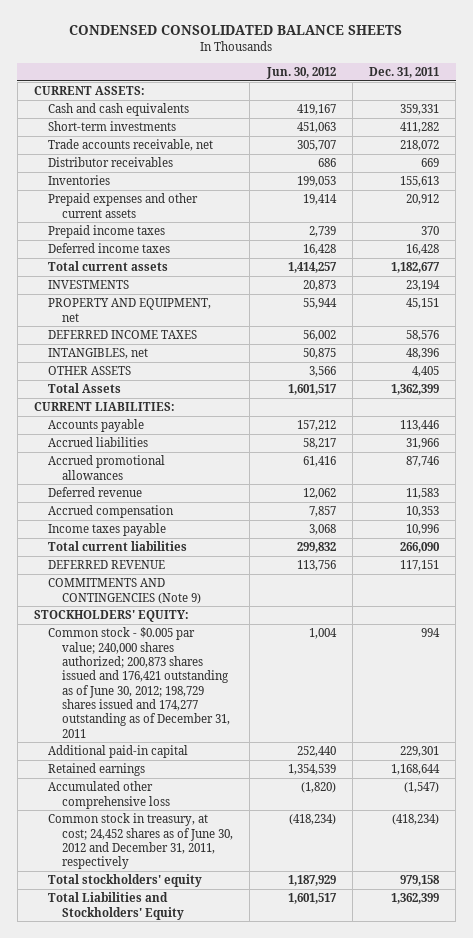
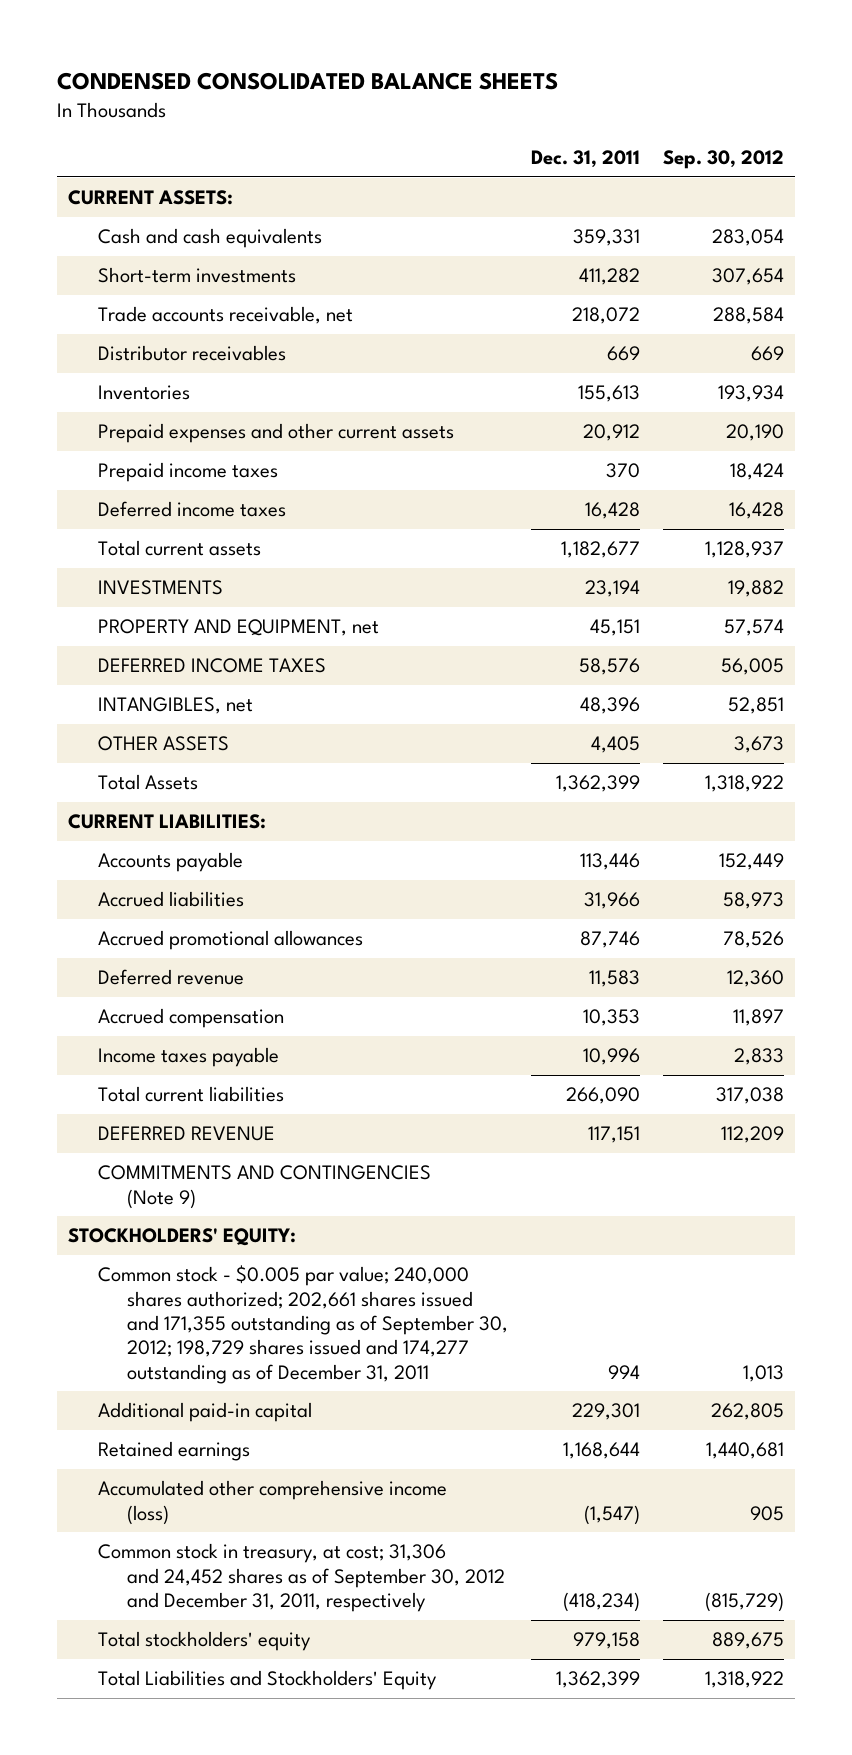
[265,67,336,80] Jun. 30, 2012 -> none
none -> [662,150,784,170] Sep. 30, 2012
[47,627,231,738] Common stock - $0.005 par value; 240,000 shares authorized; 200,873 shares issued and 176,421 outstanding as of June 30, 2012; 198,729 shares issued and 174,277 outstanding as of December 31, 2011 -> [97,1265,508,1384] Common stock - $0.005 par value; 240,000 shares authorized; 202,661 shares issued and 171,355 outstanding as of September 30, 2012; 198,729 shares issued and 174,277 outstanding as of December 31, 2011
[47,781,171,809] Accumulated other comprehensive loss -> [97,1480,447,1525] Accumulated other comprehensive income (loss)
[47,813,234,870] Common stock in treasury, at cost; 24,452 shares as of June 30, 2012 and December 31, 2011, respectively -> [97,1543,505,1613] Common stock in treasury, at cost; 31,306 and 24,452 shares as of September 30, 2012 and December 31, 2011, respectively

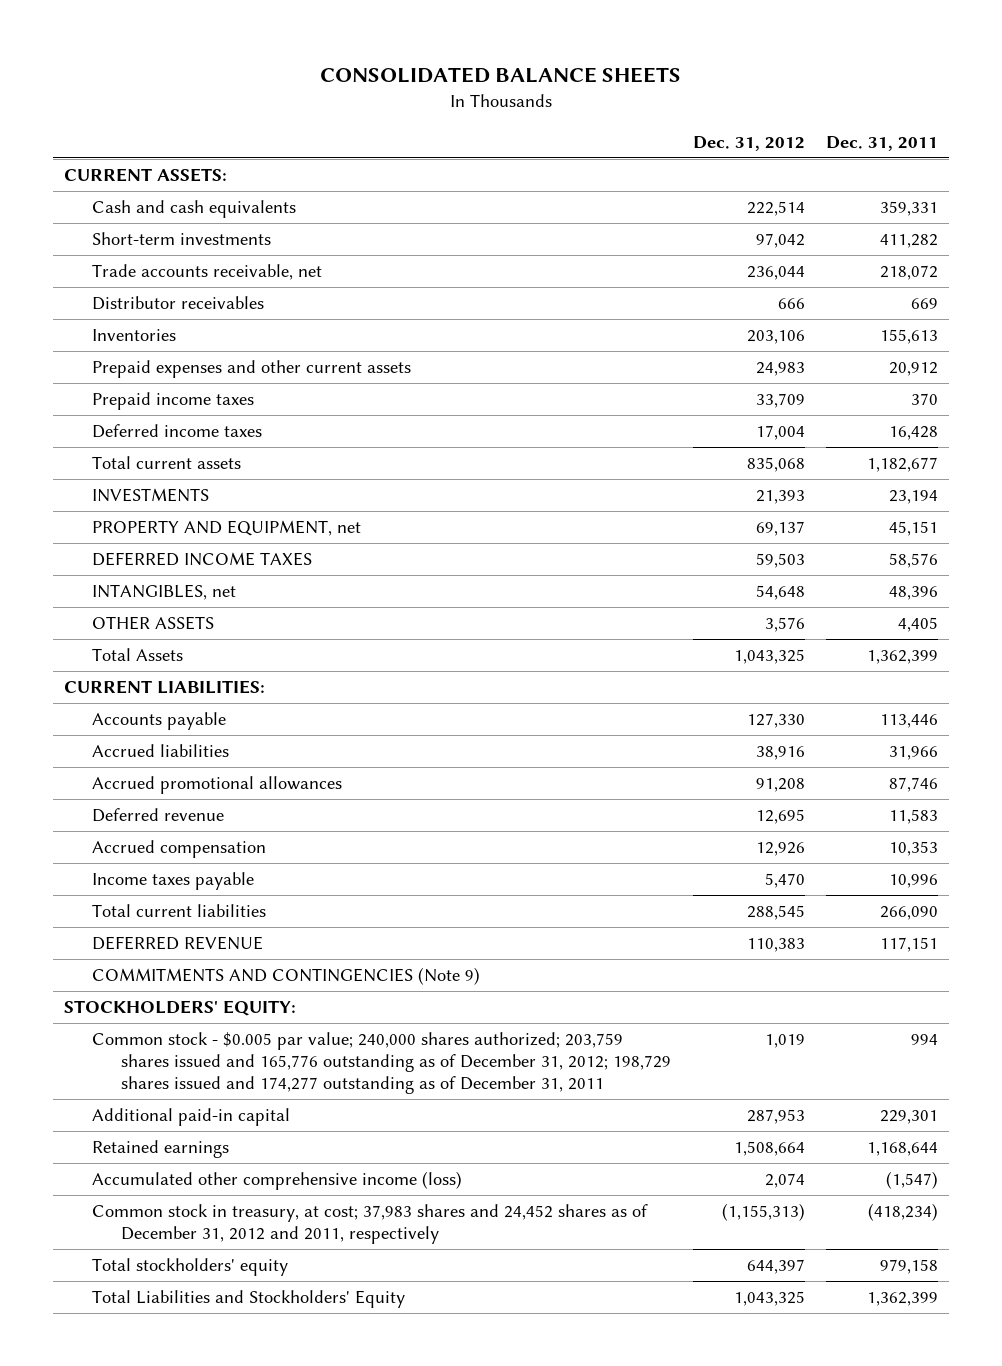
[56,72,558,91] CONDENSED CONSOLIDATED BALANCE SHEETS -> [320,67,682,84] CONSOLIDATED BALANCE SHEETS
[662,150,784,170] Sep. 30, 2012 -> none
none -> [692,135,805,151] Dec. 31, 2012
[97,1265,508,1384] Common stock - $0.005 par value; 240,000 shares authorized; 202,661 shares issued and 171,355 outstanding as of September 30, 2012; 198,729 shares issued and 174,277 outstanding as of December 31, 2011 -> [92,1031,671,1095] Common stock - $0.005 par value; 240,000 shares authorized; 203,759 shares issued and 165,776 outstanding as of December 31, 2012; 198,729 shares issued and 174,277 outstanding as of December 31, 2011
[97,1543,505,1613] Common stock in treasury, at cost; 31,306 and 24,452 shares as of September 30, 2012 and December 31, 2011, respectively -> [92,1203,649,1245] Common stock in treasury, at cost; 37,983 shares and 24,452 shares as of December 31, 2012 and 2011, respectively

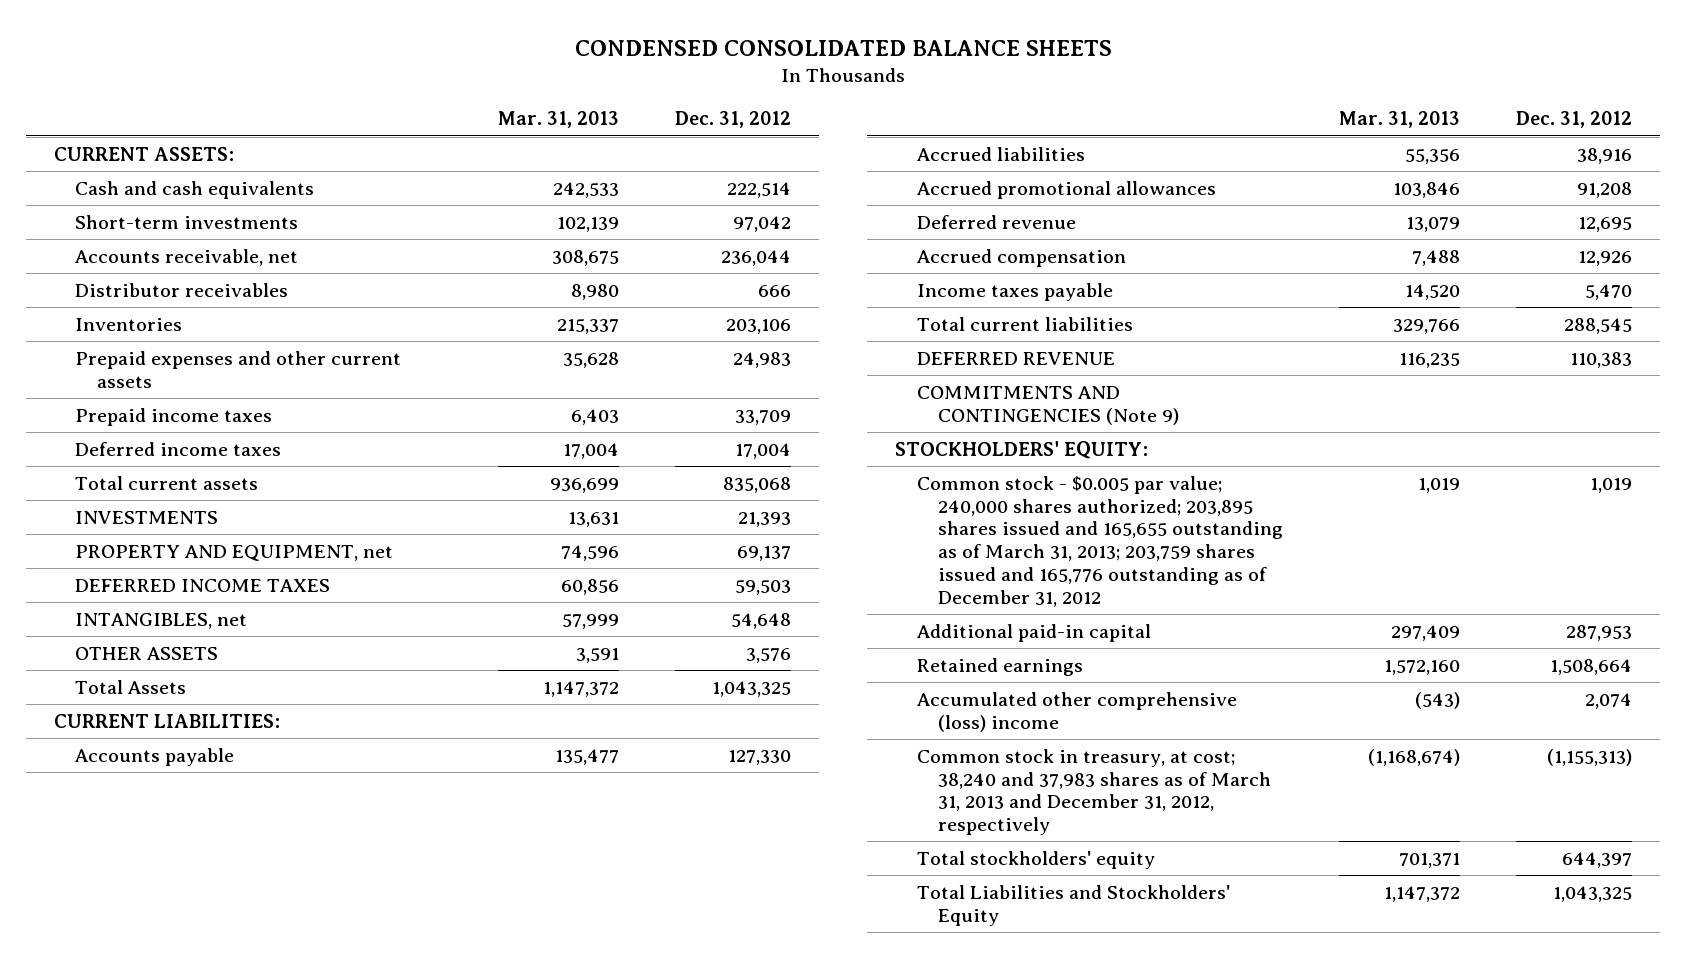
[320,67,682,84] CONSOLIDATED BALANCE SHEETS -> [575,39,1113,56] CONDENSED CONSOLIDATED BALANCE SHEETS
[826,135,939,151] Dec. 31, 2011 -> none
none -> [497,111,619,129] Mar. 31, 2013
[92,263,323,280] Trade accounts receivable, net -> [75,248,299,266] Accounts receivable, net
[92,1031,671,1095] Common stock - $0.005 par value; 240,000 shares authorized; 203,759 shares issued and 165,776 outstanding as of December 31, 2012; 198,729 shares issued and 174,277 outstanding as of December 31, 2011 -> [916,475,1284,607] Common stock - $0.005 par value; 240,000 shares authorized; 203,895 shares issued and 165,655 outstanding as of March 31, 2013; 203,759 shares issued and 165,776 outstanding as of December 31, 2012
[92,1170,463,1190] Accumulated other comprehensive income (loss) -> [916,691,1237,732] Accumulated other comprehensive (loss) income
[92,1203,649,1245] Common stock in treasury, at cost; 37,983 shares and 24,452 shares as of December 31, 2012 and 2011, respectively -> [916,748,1272,836] Common stock in treasury, at cost; 38,240 and 37,983 shares as of March 31, 2013 and December 31, 2012, respectively

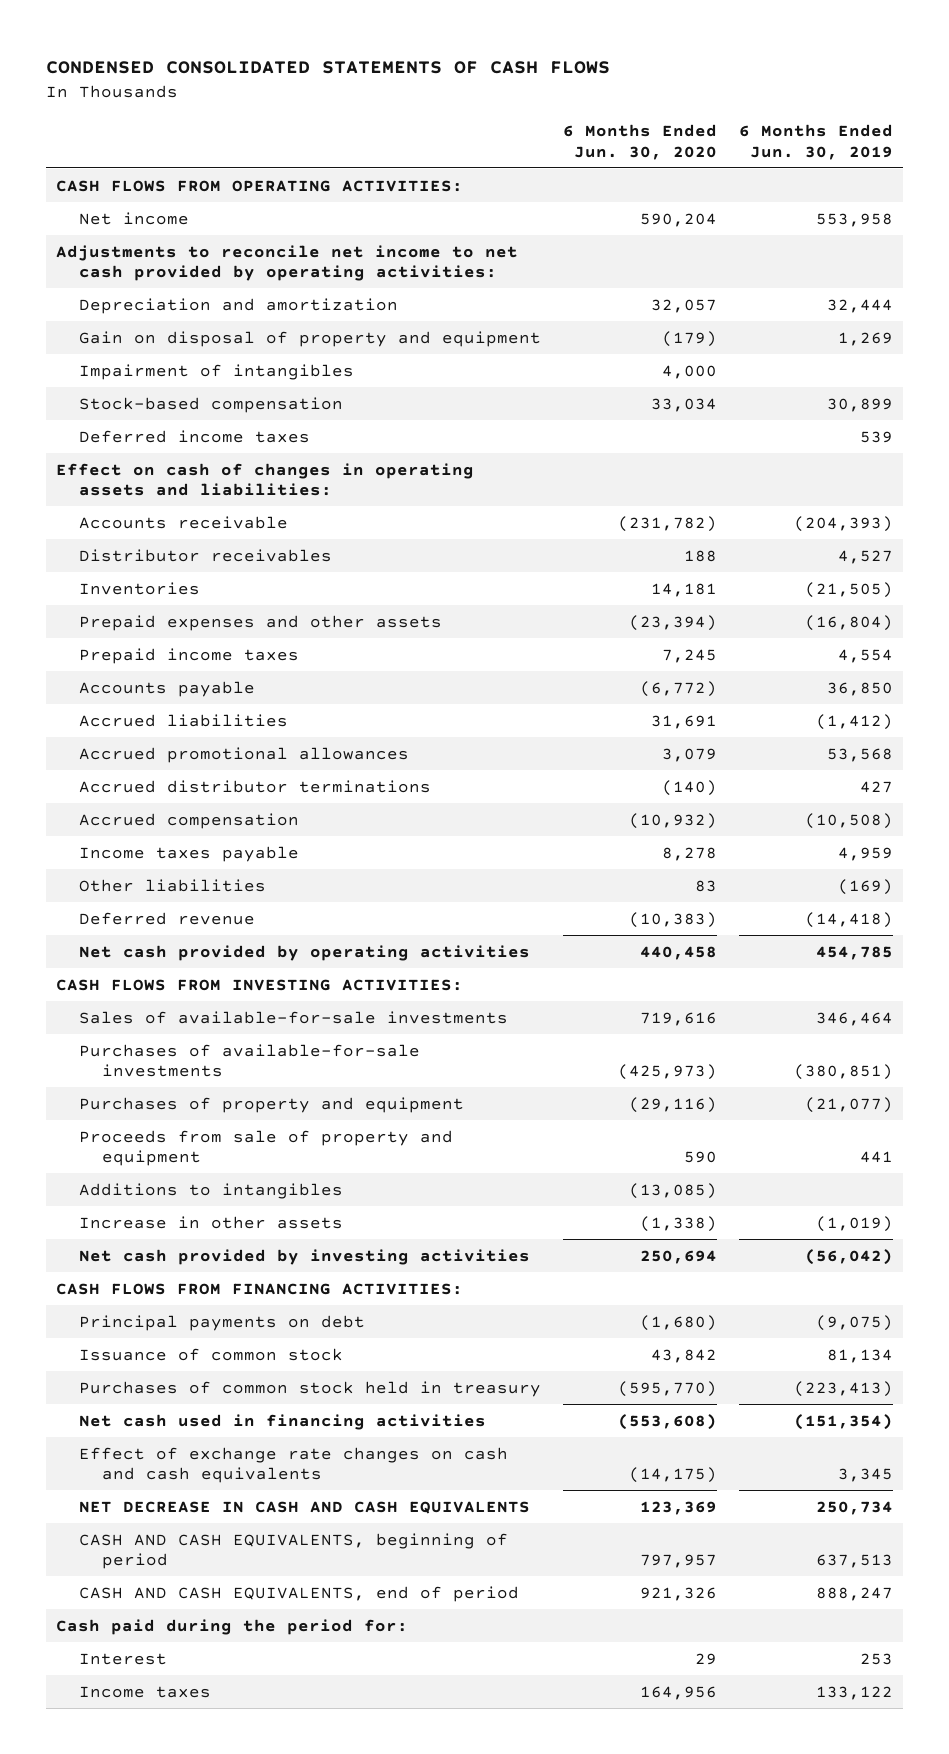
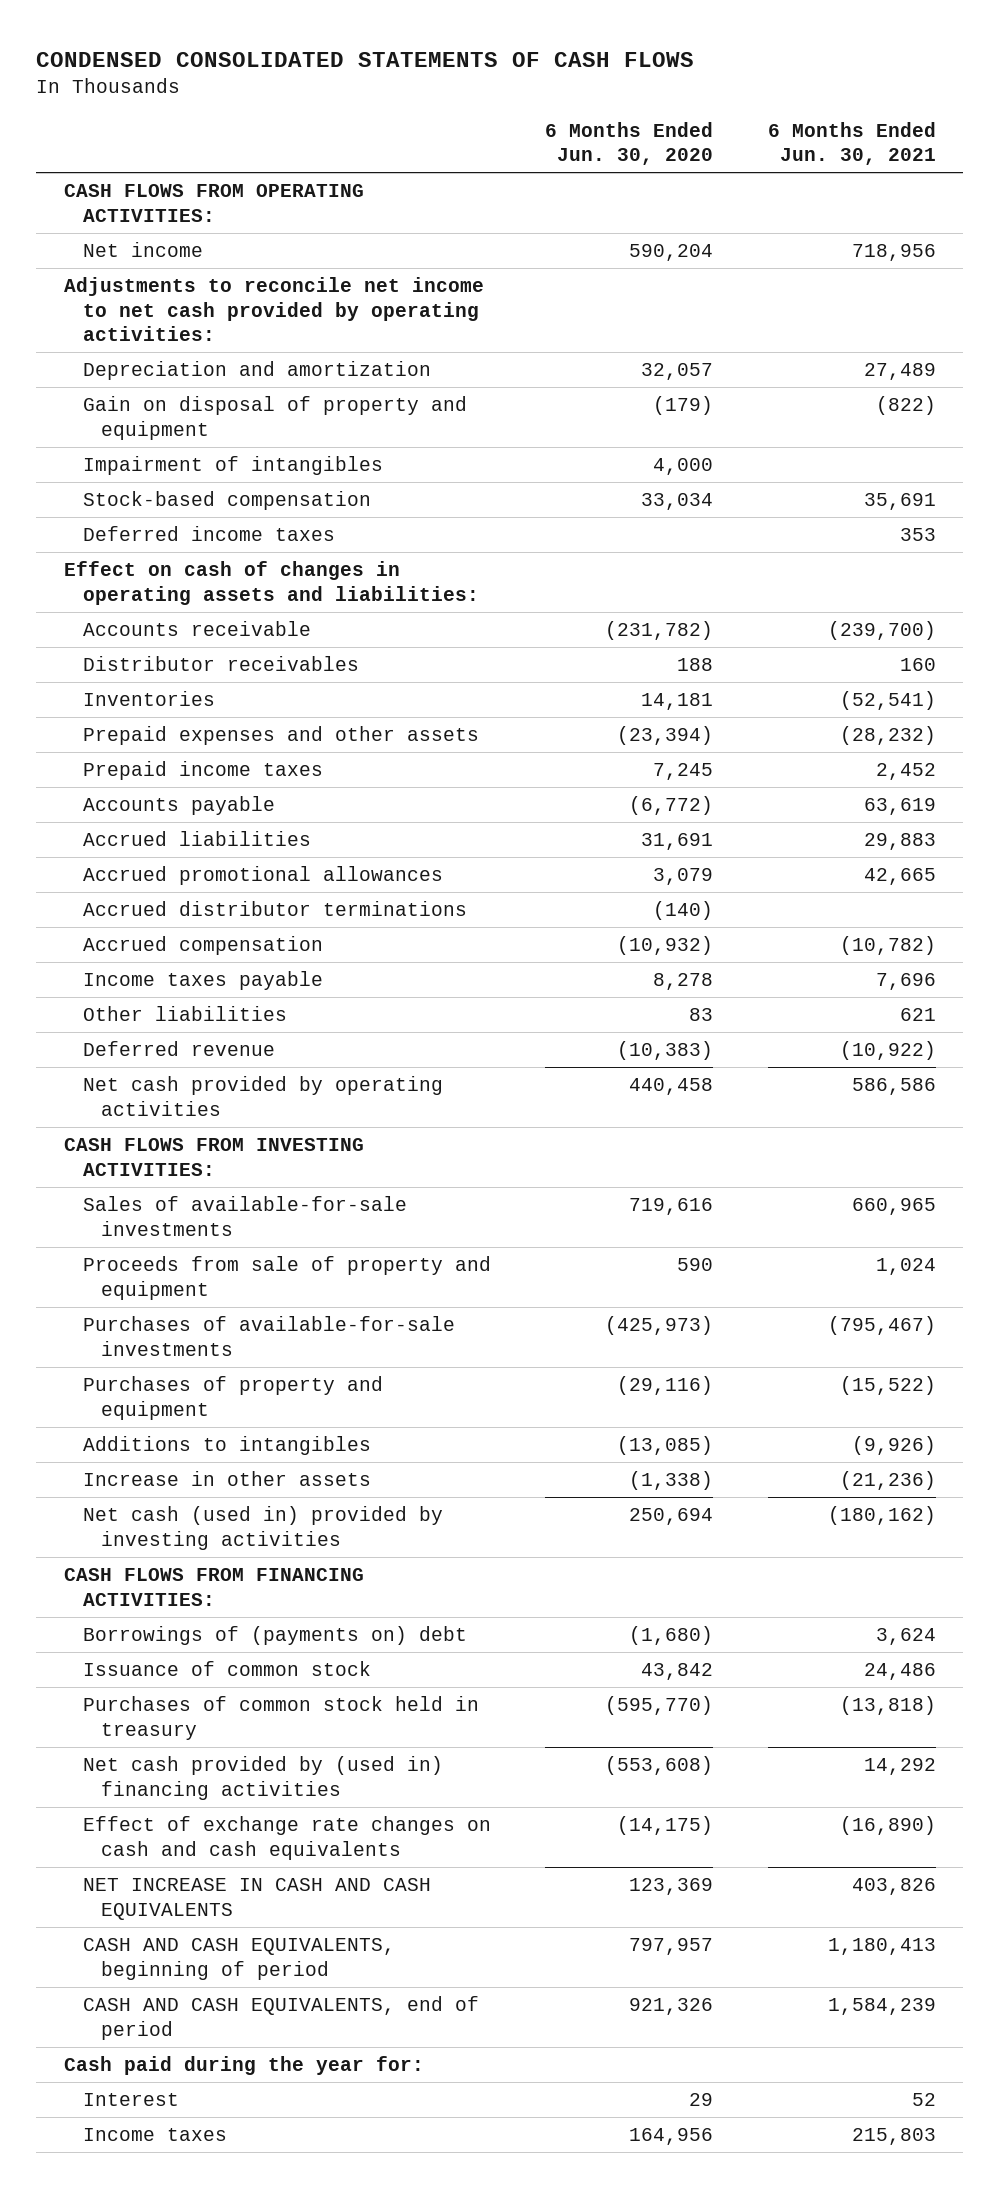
[738,123,893,160] 6 Months Ended Jun. 30, 2019 -> none
none -> [767,121,936,166] 6 Months Ended Jun. 30, 2021
[79,1129,454,1167] Proceeds from sale of property and equipment -> [82,1255,491,1300] Proceeds from sale of property and equipment
[79,1248,531,1265] Net cash provided by investing activities -> [82,1505,443,1550] Net cash (used in) provided by investing activities
[79,1314,366,1331] Principal payments on debt -> [82,1625,467,1645] Borrowings of (payments on) debt
[79,1413,487,1430] Net cash used in financing activities -> [82,1755,443,1800] Net cash provided by (used in) financing activities
[79,1500,531,1514] NET DECREASE IN CASH AND CASH EQUIVALENTS -> [82,1877,431,1920] NET INCREASE IN CASH AND CASH EQUIVALENTS
[56,1618,409,1635] Cash paid during the period for: -> [63,2055,424,2075] Cash paid during the year for:

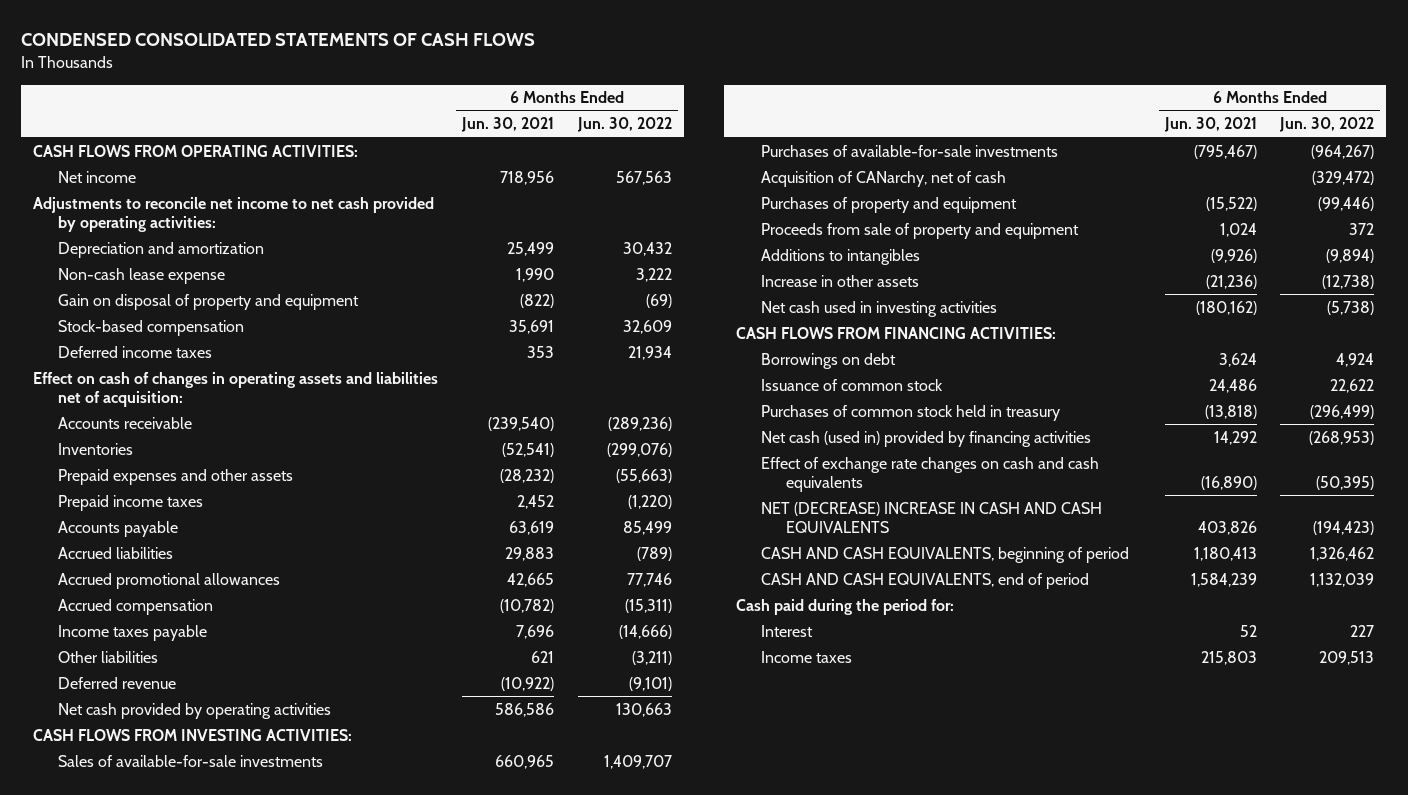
[545,121,714,166] 6 Months Ended Jun. 30, 2020 -> none
none -> [576,117,672,133] Jun. 30, 2022
[863,362,936,380] 27,489 -> [506,241,554,256] 25,499
none -> [58,267,226,284] Non-cash lease expense
[82,455,383,475] Impairment of intangibles -> none
[82,655,359,671] Distributor receivables -> none
[63,560,479,605] Effect on cash of changes in operating assets and liabilities: -> [33,371,439,407] Effect on cash of changes in operating assets and liabilities net of acquisition:
[827,620,936,640] (239,700) -> [487,416,554,431] (239,540)
[82,900,467,916] Accrued distributor terminations -> none
none -> [760,170,1006,187] Acquisition of CANarchy, net of cash
[82,1255,491,1300] Proceeds from sale of property and equipment -> [760,222,1079,239] Proceeds from sale of property and equipment
[82,1505,443,1550] Net cash (used in) provided by investing activities -> [760,300,997,317] Net cash used in investing activities
[82,1625,467,1645] Borrowings of (payments on) debt -> [760,352,896,369] Borrowings on debt
[82,1755,443,1800] Net cash provided by (used in) financing activities -> [760,430,1091,447] Net cash (used in) provided by financing activities
[82,1877,431,1920] NET INCREASE IN CASH AND CASH EQUIVALENTS -> [760,501,1102,533] NET (DECREASE) INCREASE IN CASH AND CASH EQUIVALENTS
[63,2055,424,2075] Cash paid during the year for: -> [735,598,954,615] Cash paid during the period for:

